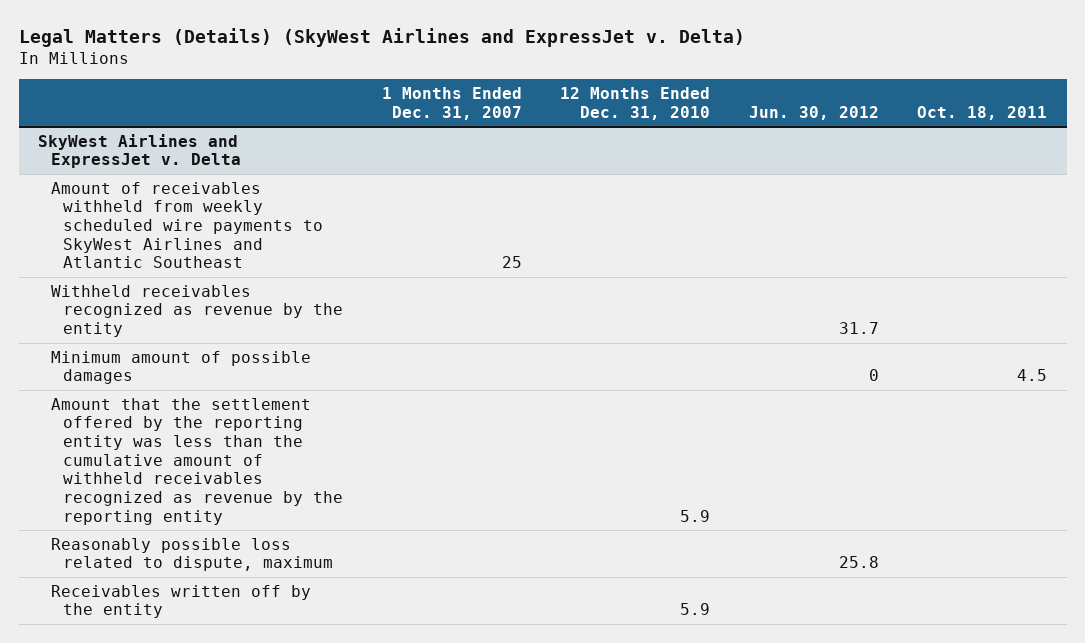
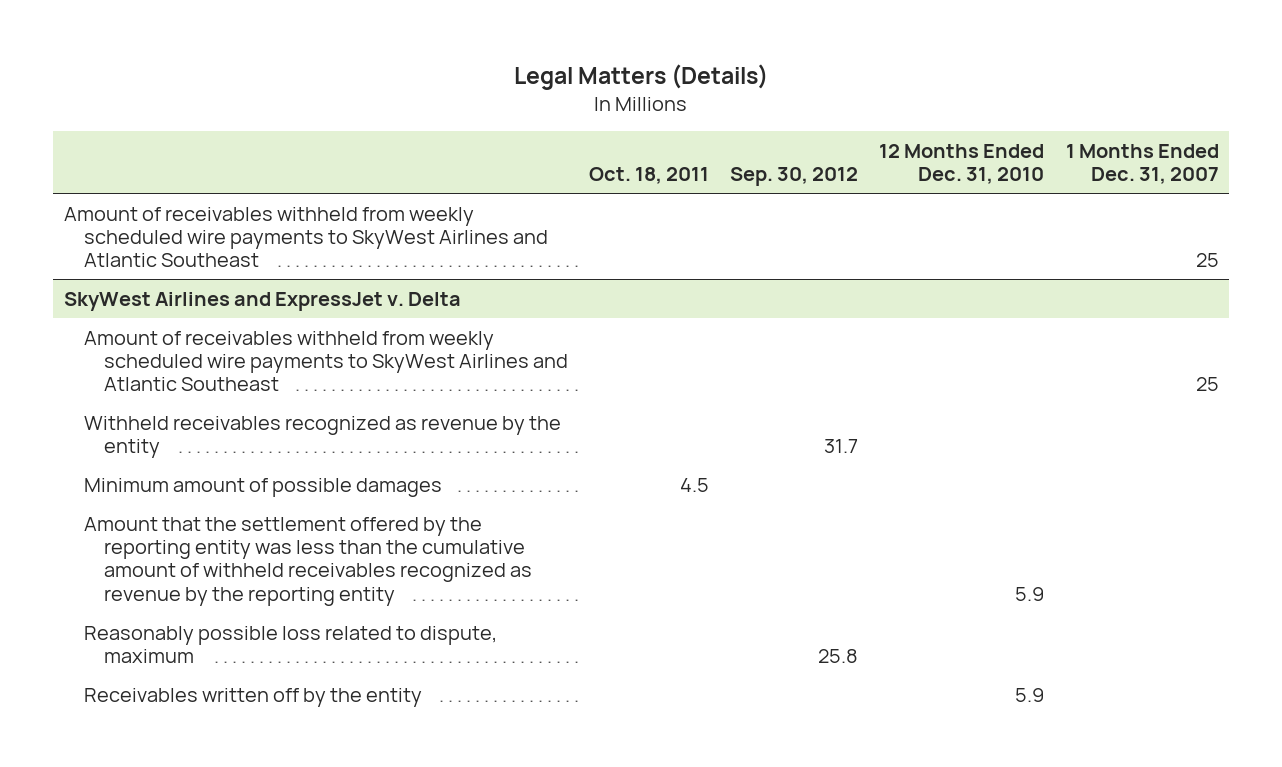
[18,27,745,47] Legal Matters (Details) (SkyWest Airlines and ExpressJet v. Delta) -> [514,64,769,91] Legal Matters (Details)
[748,105,879,120] Jun. 30, 2012 -> none
none -> [730,166,859,186] Sep. 30, 2012
none -> [63,206,548,268] Amount of receivables withheld from weekly scheduled wire payments to SkyWest Airlines and Atlantic Southeast

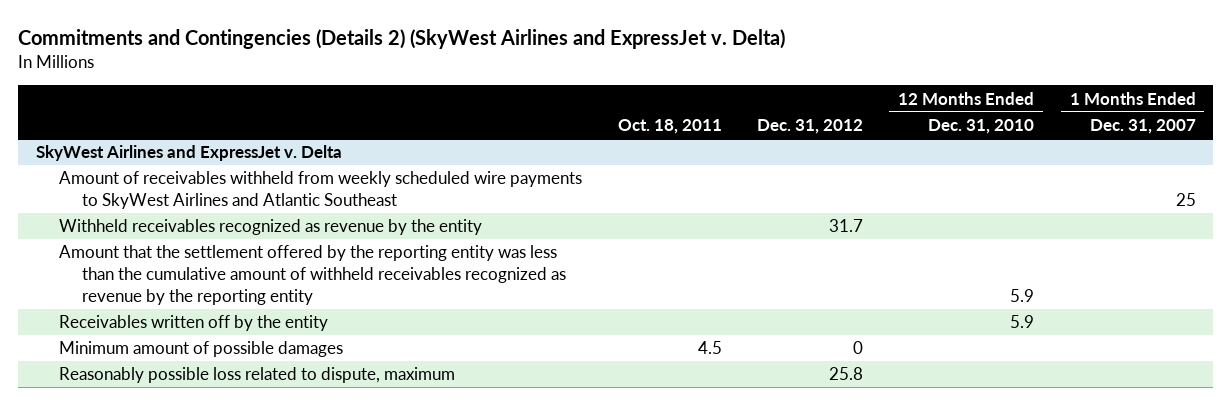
[514,64,769,91] Legal Matters (Details) -> [18,28,786,49] Commitments and Contingencies (Details 2) (SkyWest Airlines and ExpressJet v. Delta)
[730,166,859,186] Sep. 30, 2012 -> none
none -> [756,119,863,135] Dec. 31, 2012
[63,206,548,268] Amount of receivables withheld from weekly scheduled wire payments to SkyWest Airlines and Atlantic Southeast -> none
[83,477,442,497] Minimum amount of possible damages -> [59,341,344,358] Minimum amount of possible damages
[83,625,497,664] Reasonably possible loss related to dispute, maximum -> [59,367,456,384] Reasonably possible loss related to dispute, maximum

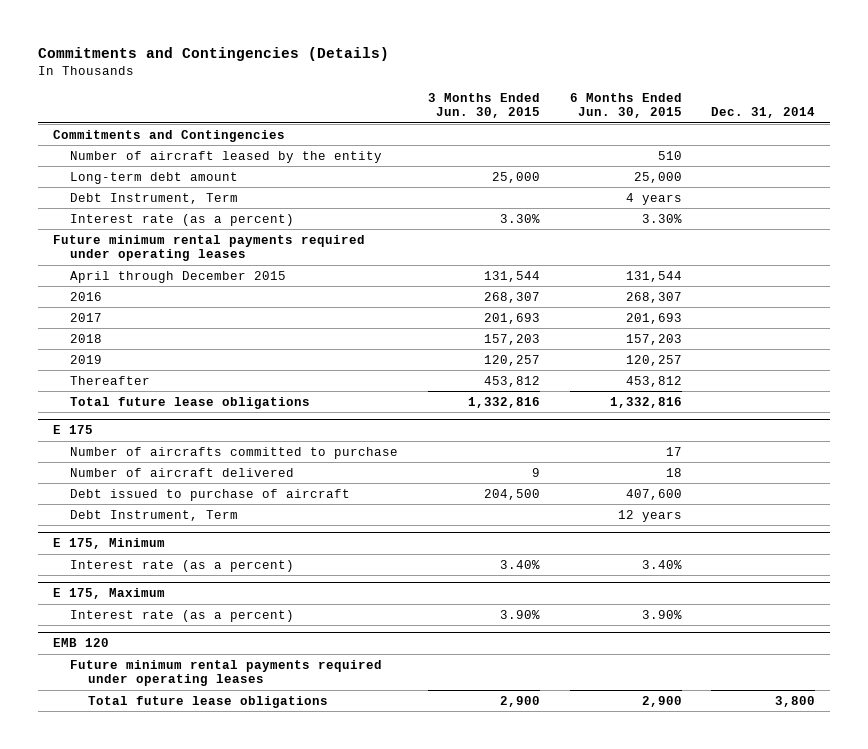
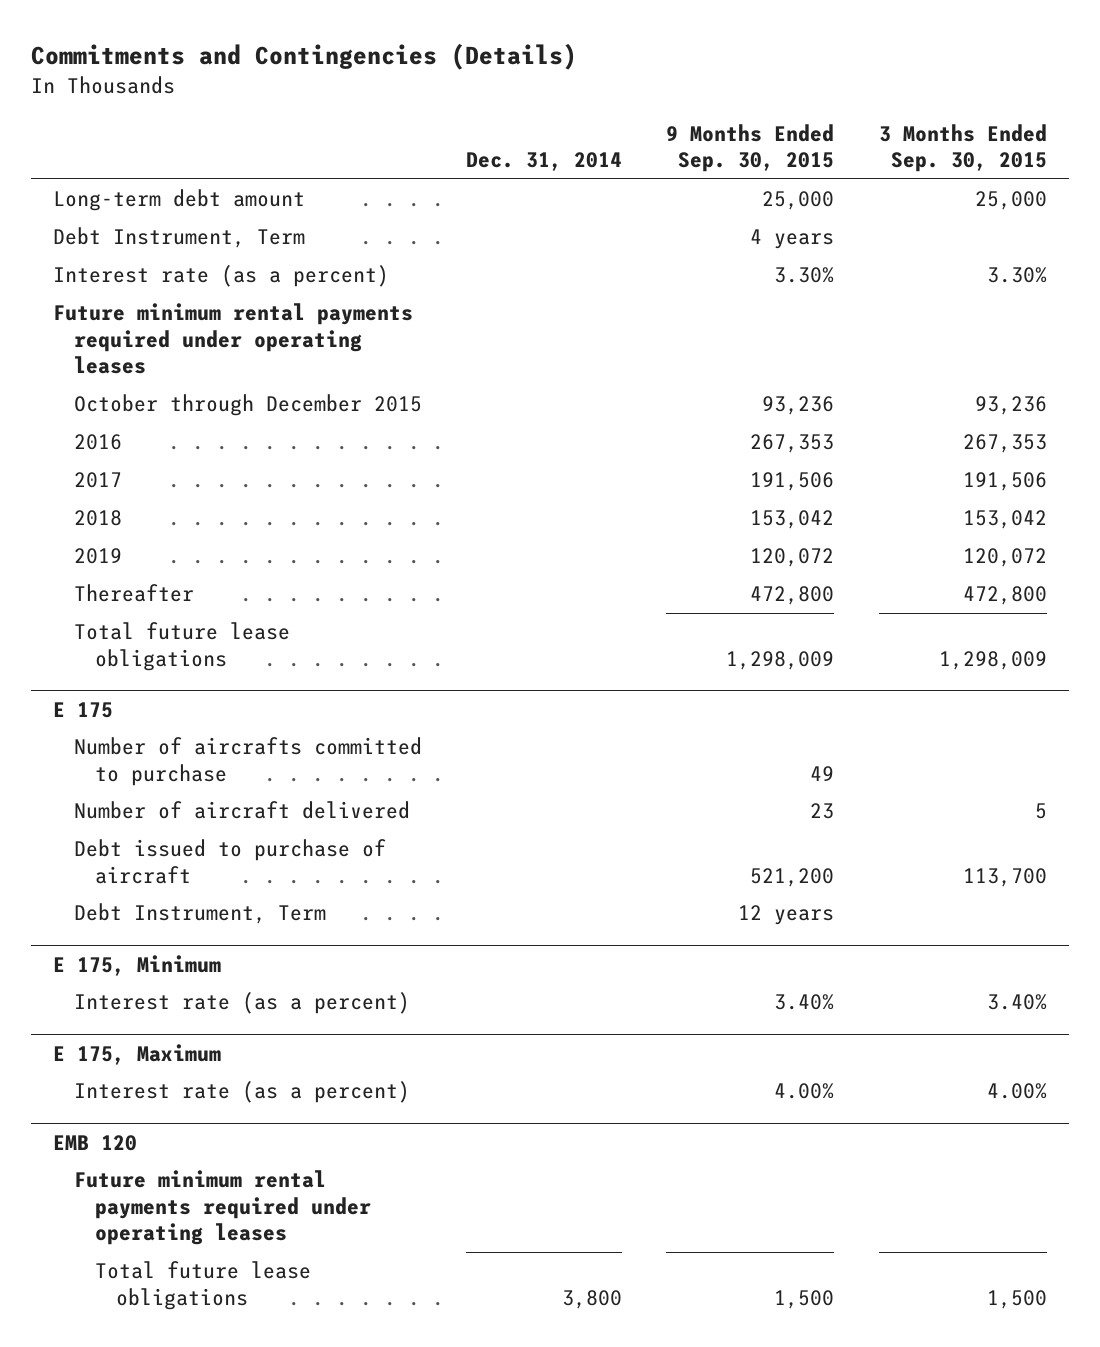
[428,92,541,119] 3 Months Ended Jun. 30, 2015 -> none
[569,92,682,119] 6 Months Ended Jun. 30, 2015 -> none
none -> [666,123,835,173] 9 Months Ended Sep. 30, 2015
none -> [878,123,1047,173] 3 Months Ended Sep. 30, 2015
[52,129,285,142] Commitments and Contingencies -> none
[70,150,383,163] Number of aircraft leased by the entity -> none
[70,270,287,283] April through December 2015 -> [74,394,423,417] October through December 2015

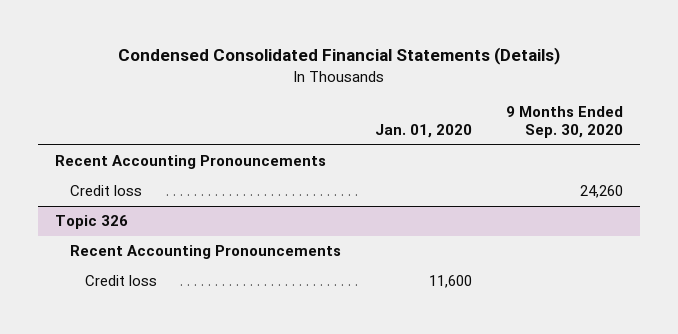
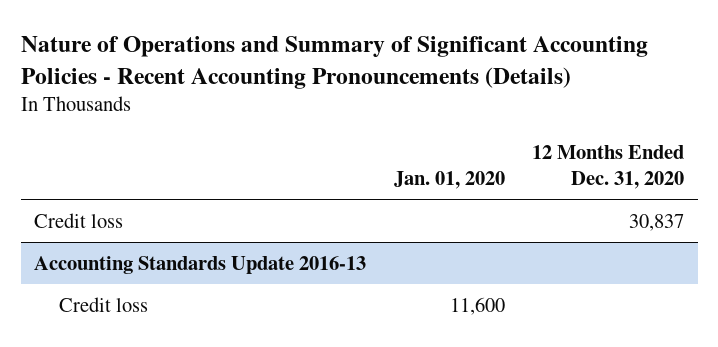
[117,47,560,66] Condensed Consolidated Financial Statements (Details) -> [20,36,648,89] Nature of Operations and Summary of Significant Accounting Policies - Recent Accounting Pronouncements (Details)
[505,105,623,139] 9 Months Ended Sep. 30, 2020 -> none
none -> [531,144,684,190] 12 Months Ended Dec. 31, 2020
[55,155,327,170] Recent Accounting Pronouncements -> none
[69,245,341,260] Recent Accounting Pronouncements -> none
[55,215,129,230] Topic 326 -> [34,255,367,274] Accounting Standards Update 2016-13

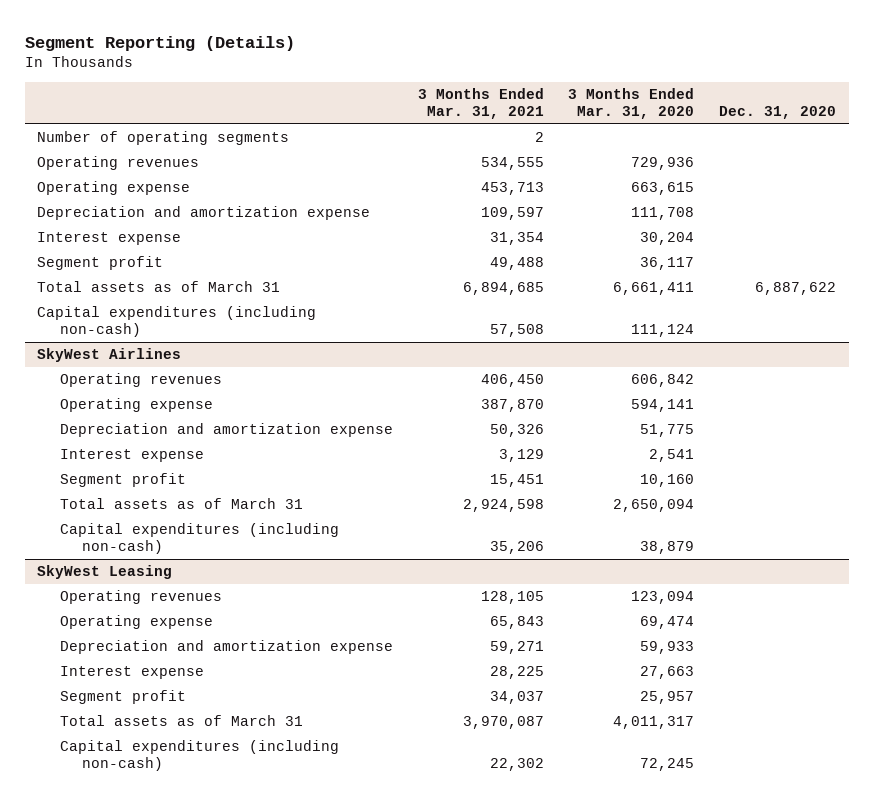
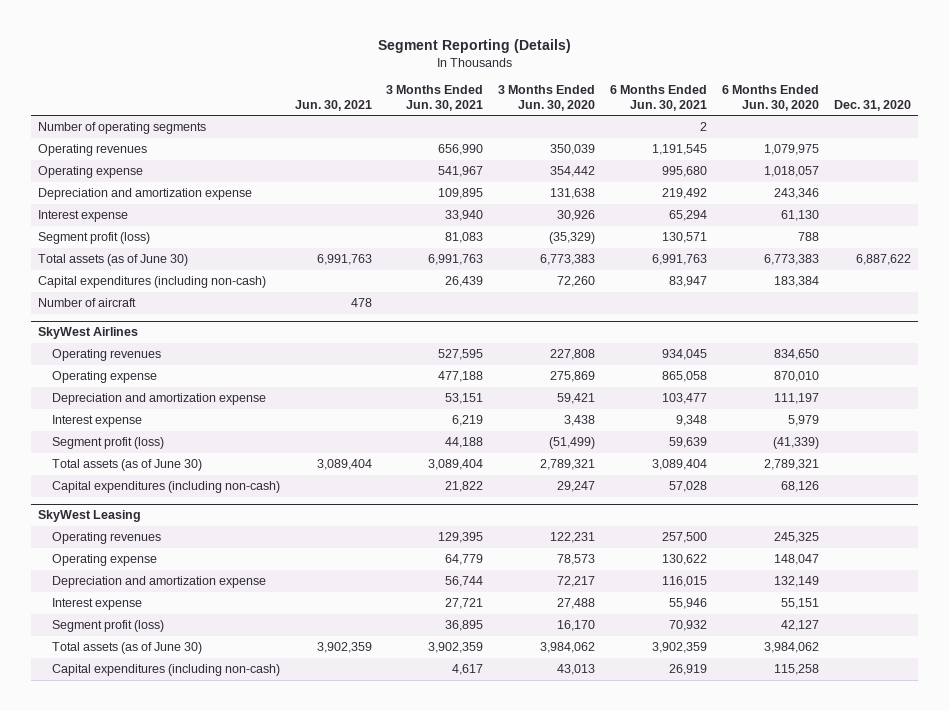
[417,88,544,120] 3 Months Ended Mar. 31, 2021 -> none
[568,88,695,120] 3 Months Ended Mar. 31, 2020 -> none
none -> [294,99,372,111] Jun. 30, 2021
none -> [386,84,484,111] 3 Months Ended Jun. 30, 2021
none -> [498,84,596,111] 3 Months Ended Jun. 30, 2020
none -> [610,84,708,111] 6 Months Ended Jun. 30, 2021
none -> [722,84,820,111] 6 Months Ended Jun. 30, 2020
[37,256,164,271] Segment profit -> [38,232,151,245] Segment profit (loss)
[37,281,281,293] Total assets as of March 31 -> [38,254,189,267] Total assets (as of June 30)
none -> [38,298,137,308] Number of aircraft
[59,473,186,488] Segment profit -> [51,437,164,450] Segment profit (loss)
[59,498,303,510] Total assets as of March 31 -> [51,459,202,472] Total assets (as of June 30)
[59,690,186,705] Segment profit -> [51,620,164,633] Segment profit (loss)
[59,715,303,727] Total assets as of March 31 -> [51,642,202,655] Total assets (as of June 30)

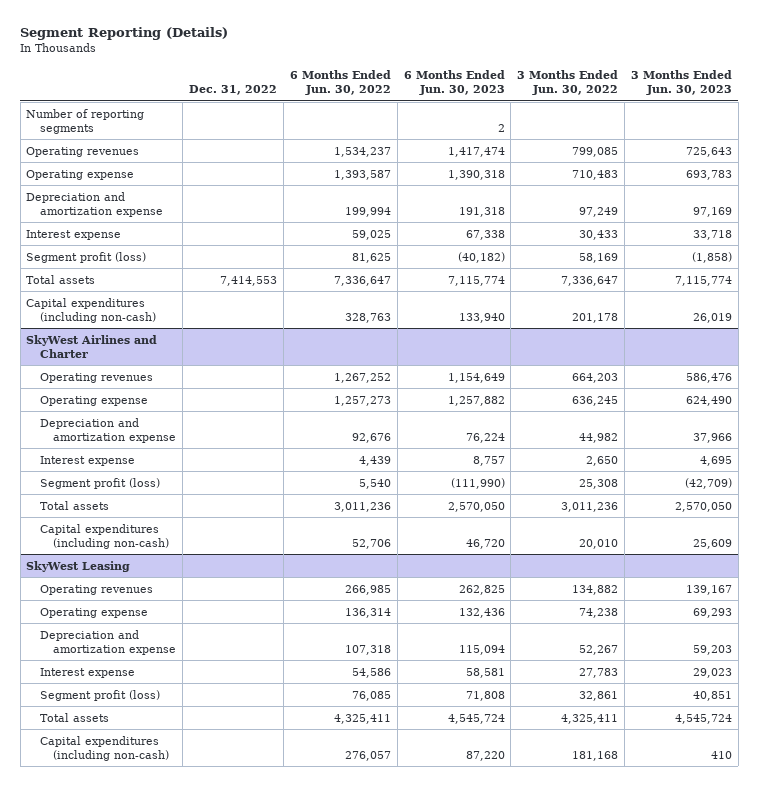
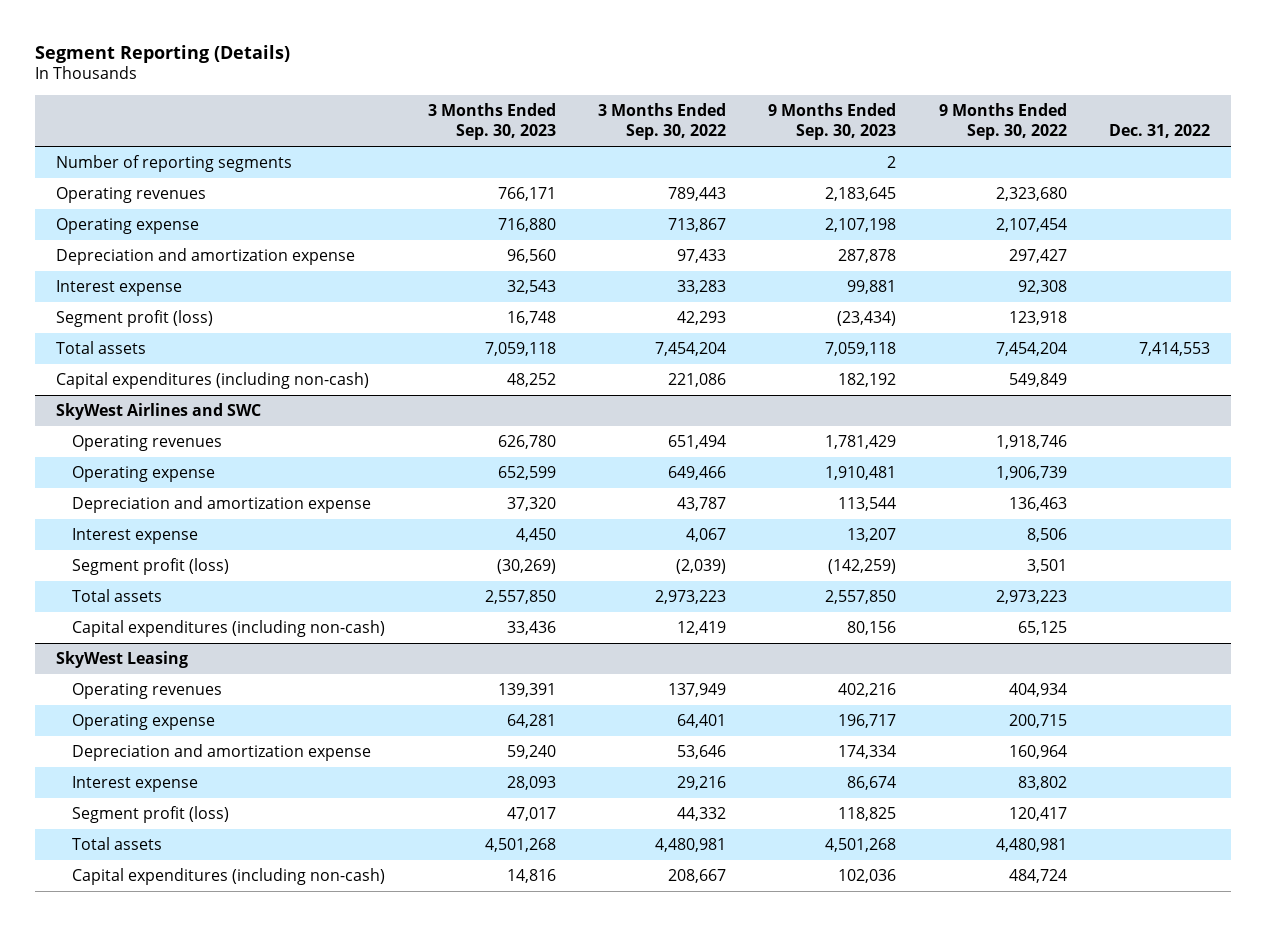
[289,70,391,96] 6 Months Ended Jun. 30, 2022 -> none
[403,70,505,96] 6 Months Ended Jun. 30, 2023 -> none
[517,70,619,96] 3 Months Ended Jun. 30, 2022 -> none
[630,70,732,96] 3 Months Ended Jun. 30, 2023 -> none
none -> [427,103,556,140] 3 Months Ended Sep. 30, 2023
none -> [597,103,726,140] 3 Months Ended Sep. 30, 2022
none -> [768,103,897,140] 9 Months Ended Sep. 30, 2023
none -> [938,103,1067,140] 9 Months Ended Sep. 30, 2022
[26,334,158,358] SkyWest Airlines and Charter -> [55,403,261,421] SkyWest Airlines and SWC

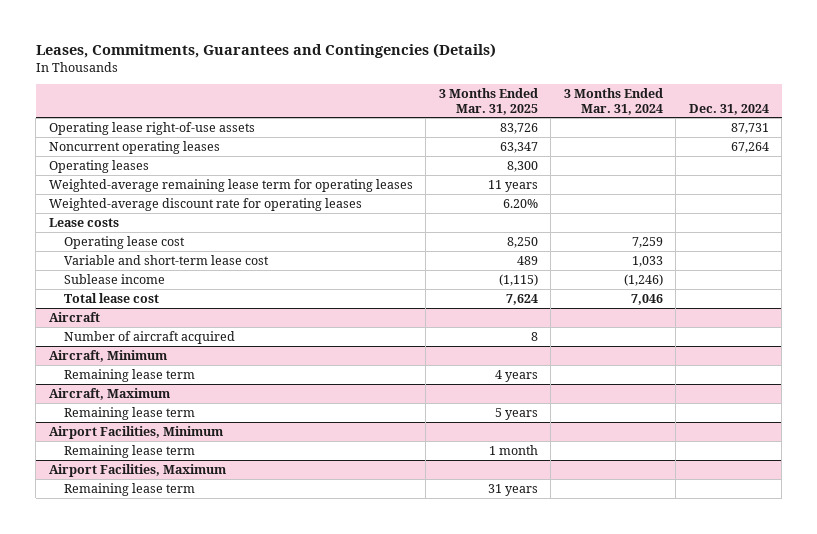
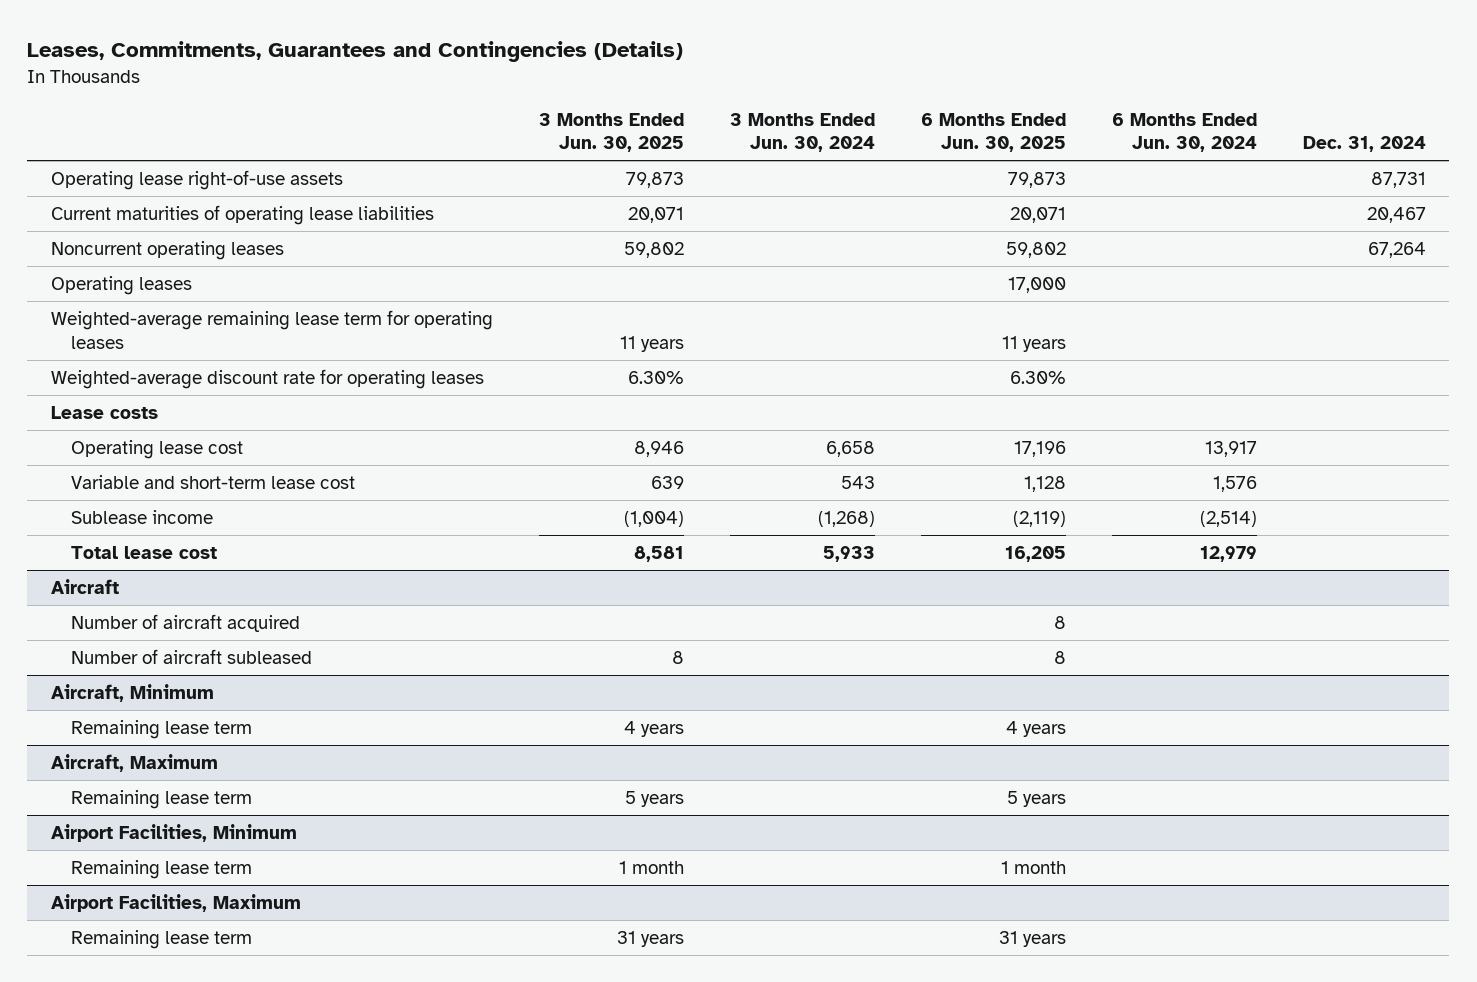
[438,88,538,115] 3 Months Ended Mar. 31, 2025 -> none
[563,88,663,115] 3 Months Ended Mar. 31, 2024 -> none
none -> [538,112,684,153] 3 Months Ended Jun. 30, 2025
none -> [729,112,875,153] 3 Months Ended Jun. 30, 2024
none -> [920,112,1066,153] 6 Months Ended Jun. 30, 2025
none -> [1112,112,1258,153] 6 Months Ended Jun. 30, 2024
none -> [50,205,434,226] Current maturities of operating lease liabilities
none -> [70,649,312,665] Number of aircraft subleased

